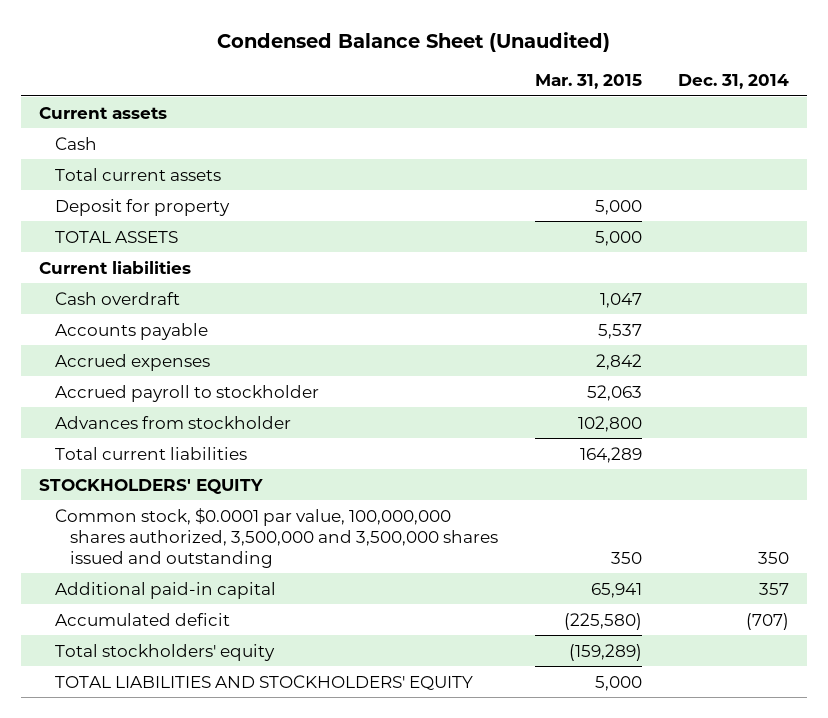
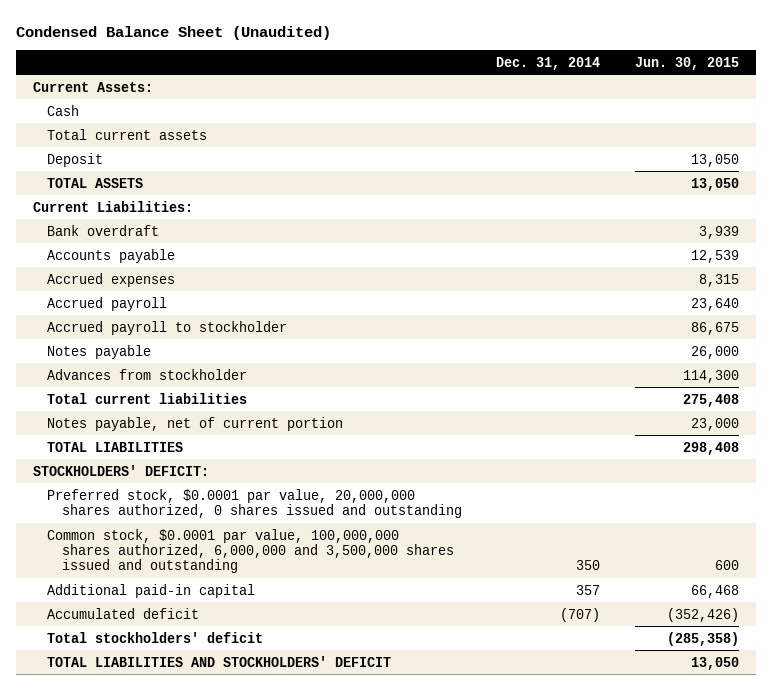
[534,74,642,90] Mar. 31, 2015 -> none
none -> [634,56,739,70] Jun. 30, 2015
[39,106,168,119] Current assets -> [33,81,154,92] Current Assets:
[54,198,230,216] Deposit for property -> [47,152,104,167] Deposit
[39,260,192,274] Current liabilities -> [33,200,194,212] Current Liabilities:
[54,291,180,305] Cash overdraft -> [47,224,160,236] Bank overdraft
none -> [47,296,168,311] Accrued payroll
none -> [47,344,152,359] Notes payable
none -> [47,416,344,431] Notes payable, net of current portion
none -> [47,441,184,452] TOTAL LIABILITIES
[39,478,264,494] STOCKHOLDERS' EQUITY -> [33,464,210,476] STOCKHOLDERS' DEFICIT:
none -> [47,488,462,518] Preferred stock, $0.0001 par value, 20,000,000 shares authorized, 0 shares issued and outstanding
[54,507,499,568] Common stock, $0.0001 par value, 100,000,000 shares authorized, 3,500,000 and 3,500,000 shares issued and outstanding -> [47,528,454,574] Common stock, $0.0001 par value, 100,000,000 shares authorized, 6,000,000 and 3,500,000 shares issued and outstanding
[54,643,275,661] Total stockholders' equity -> [47,631,264,643] Total stockholders' deficit
[54,674,473,691] TOTAL LIABILITIES AND STOCKHOLDERS' EQUITY -> [47,655,392,667] TOTAL LIABILITIES AND STOCKHOLDERS' DEFICIT

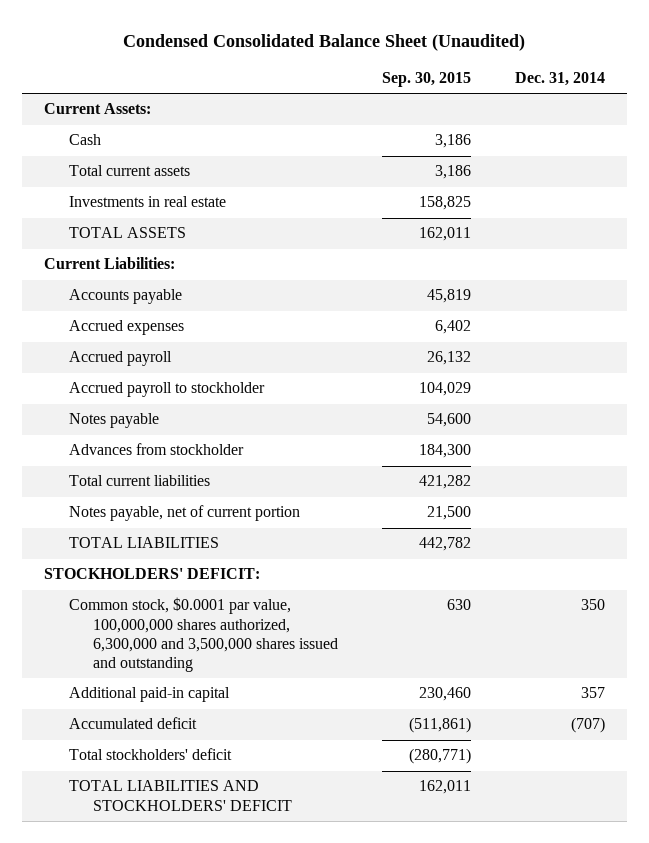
[15,25,331,40] Condensed Balance Sheet (Unaudited) -> [123,33,526,51] Condensed Consolidated Balance Sheet (Unaudited)
[634,56,739,70] Jun. 30, 2015 -> none
none -> [382,71,472,87] Sep. 30, 2015
[47,152,104,167] Deposit -> none
none -> [68,196,226,208] Investments in real estate
[47,224,160,236] Bank overdraft -> none
[47,488,462,518] Preferred stock, $0.0001 par value, 20,000,000 shares authorized, 0 shares issued and outstanding -> none
[47,528,454,574] Common stock, $0.0001 par value, 100,000,000 shares authorized, 6,000,000 and 3,500,000 shares issued and outstanding -> [68,597,339,672] Common stock, $0.0001 par value, 100,000,000 shares authorized, 6,300,000 and 3,500,000 shares issued and outstanding

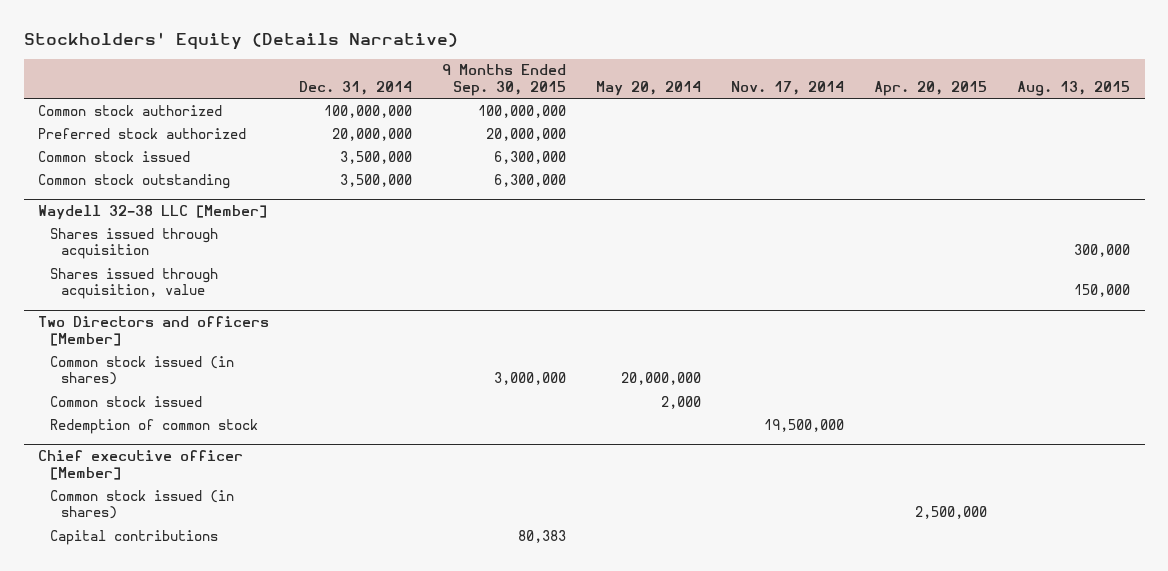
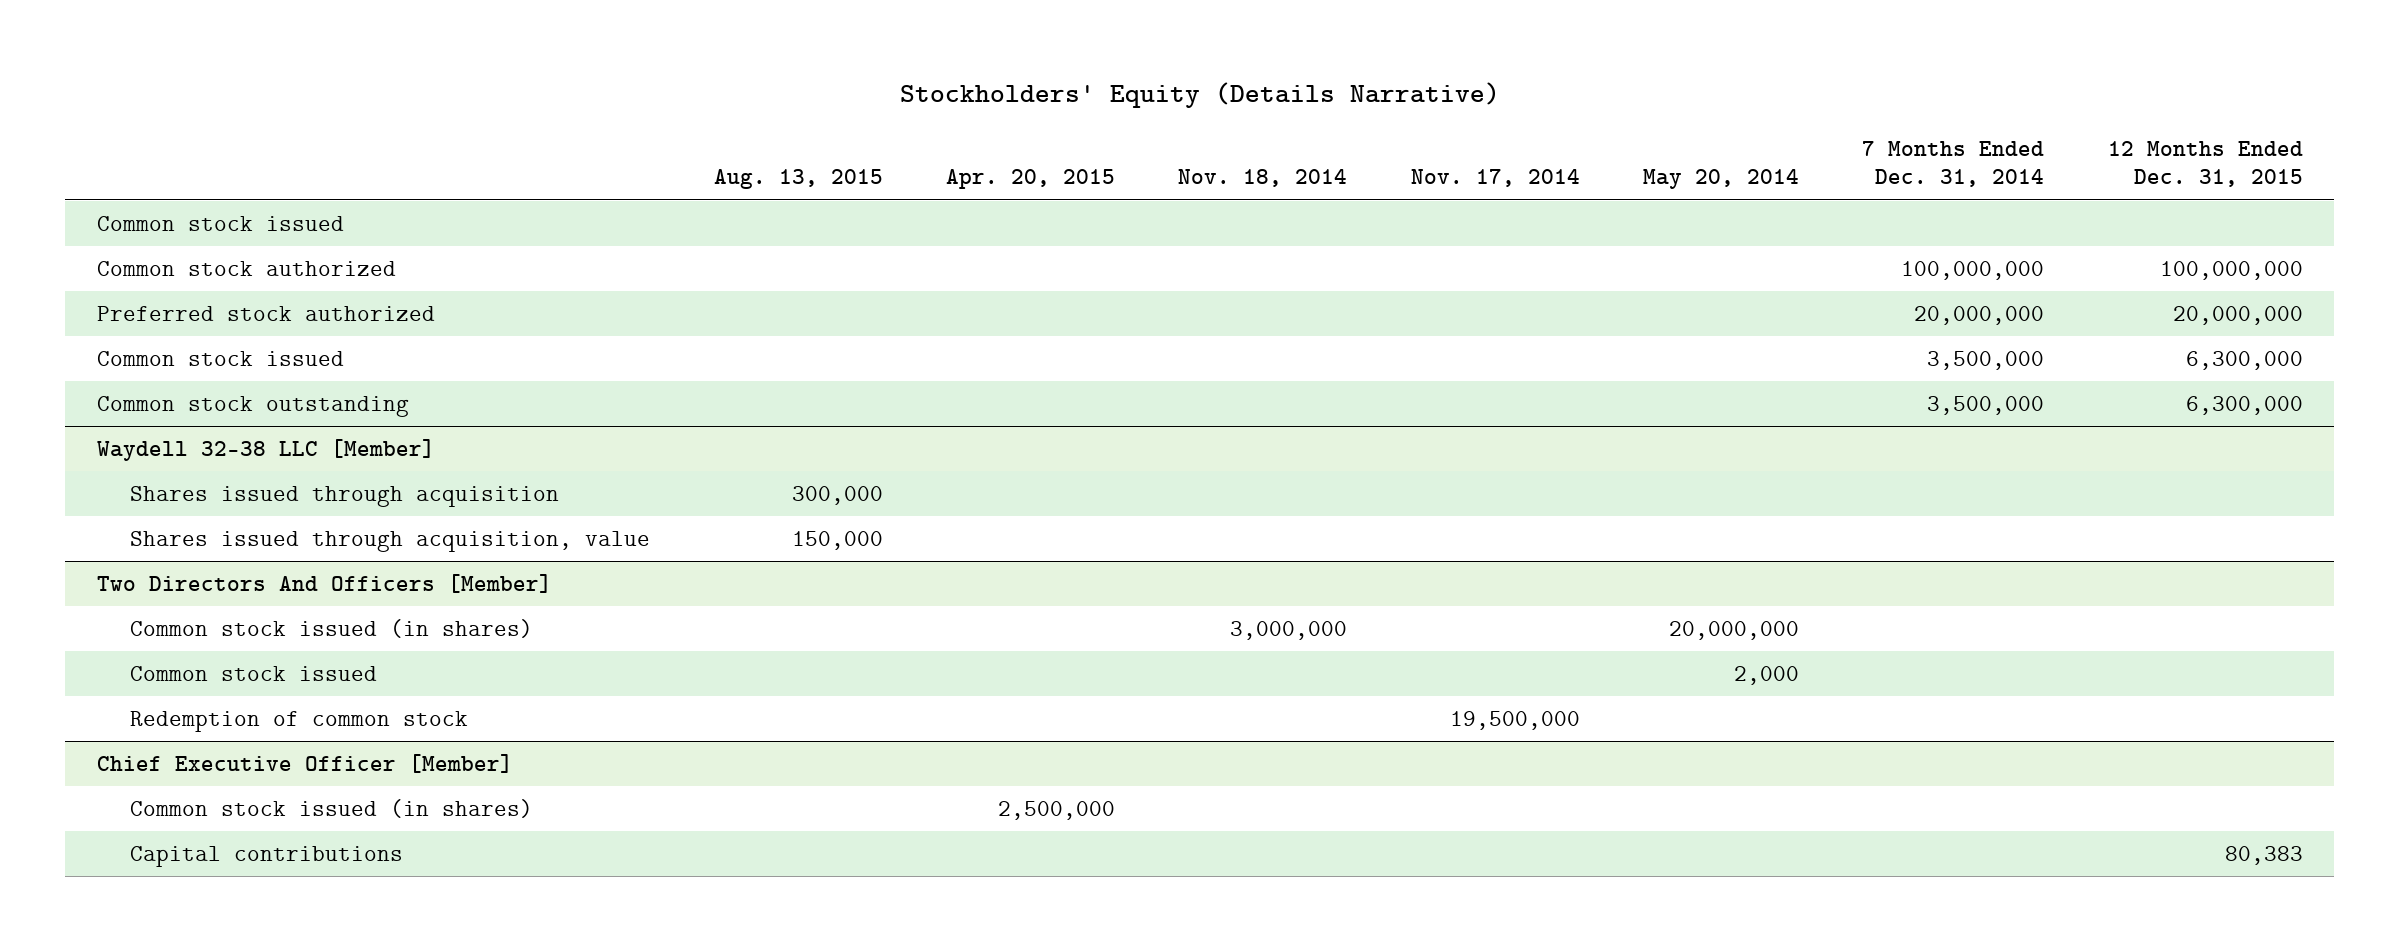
[299,81,413,96] Dec. 31, 2014 -> none
[442,64,567,97] 9 Months Ended Sep. 30, 2015 -> none
none -> [1178,169,1348,188] Nov. 18, 2014
none -> [1862,140,2045,188] 7 Months Ended Dec. 31, 2014
none -> [2107,140,2303,188] 12 Months Ended Dec. 31, 2015
none -> [97,215,345,231] Common stock issued
[38,316,270,346] Two Directors and officers [Member] -> [97,573,553,593] Two Directors And Officers [Member]
[38,450,244,480] Chief executive officer [Member] -> [97,753,514,773] Chief Executive Officer [Member]

